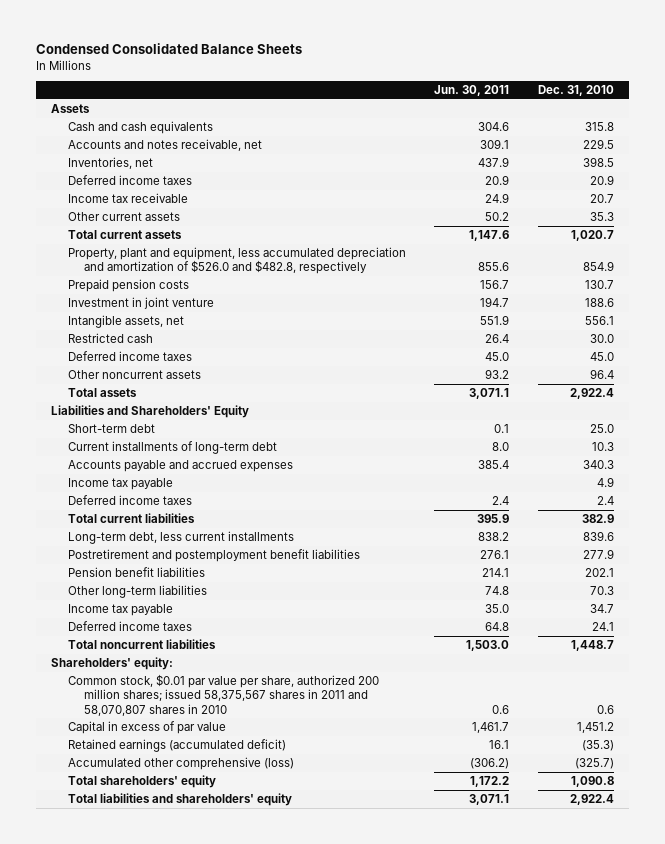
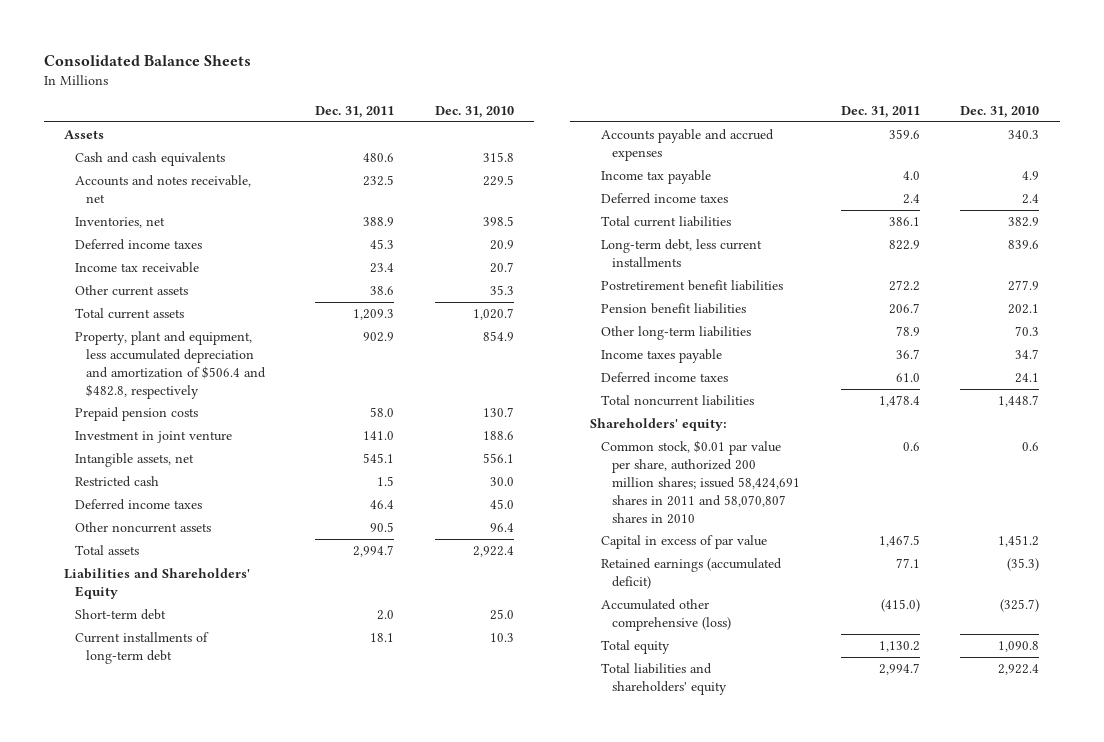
[36,43,303,55] Condensed Consolidated Balance Sheets -> [44,54,252,66] Consolidated Balance Sheets
[434,85,510,97] Jun. 30, 2011 -> none
none -> [315,105,395,118] Dec. 31, 2011
[67,246,406,275] Property, plant and equipment, less accumulated depreciation and amortization of $526.0 and $482.8, respectively -> [75,330,267,399] Property, plant and equipment, less accumulated depreciation and amortization of $506.4 and $482.8, respectively
[67,548,360,562] Postretirement and postemployment benefit liabilities -> [600,279,783,291] Postretirement benefit liabilities
[67,603,173,616] Income tax payable -> [600,348,722,363] Income taxes payable
[67,673,379,716] Common stock, $0.01 par value per share, authorized 200 million shares; issued 58,375,567 shares in 2011 and 58,070,807 shares in 2010 -> [600,439,800,524] Common stock, $0.01 par value per share, authorized 200 million shares; issued 58,424,691 shares in 2011 and 58,070,807 shares in 2010
[67,774,216,788] Total shareholders' equity -> [600,639,670,654] Total equity

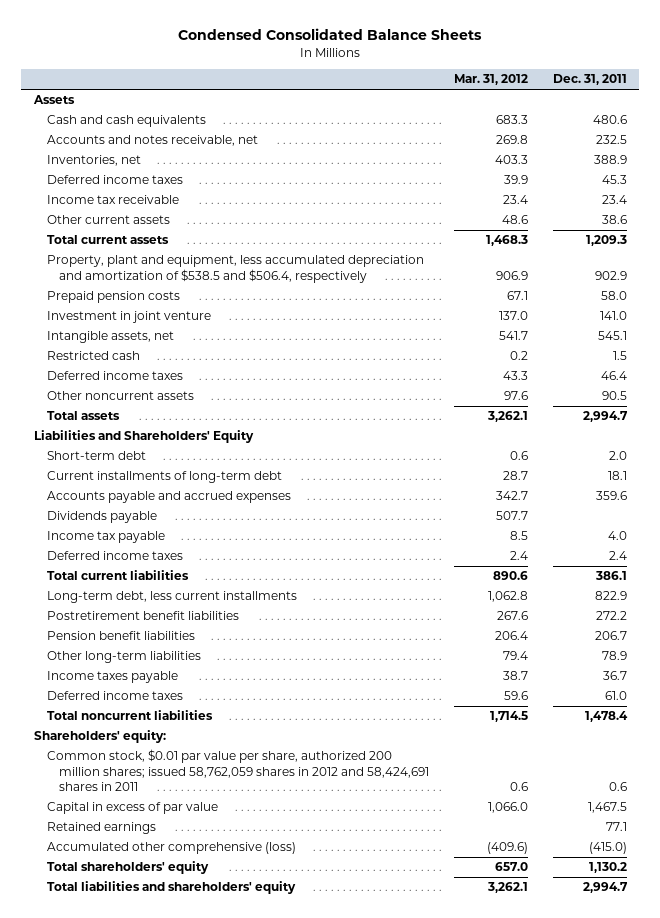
[44,54,252,66] Consolidated Balance Sheets -> [178,28,483,41] Condensed Consolidated Balance Sheets
[434,105,514,118] Dec. 31, 2010 -> none
none -> [454,74,529,86] Mar. 31, 2012
[75,330,267,399] Property, plant and equipment, less accumulated depreciation and amortization of $506.4 and $482.8, respectively -> [46,255,424,283] Property, plant and equipment, less accumulated depreciation and amortization of $538.5 and $506.4, respectively
none -> [46,511,157,524] Dividends payable
[600,439,800,524] Common stock, $0.01 par value per share, authorized 200 million shares; issued 58,424,691 shares in 2011 and 58,070,807 shares in 2010 -> [46,749,430,791] Common stock, $0.01 par value per share, authorized 200 million shares; issued 58,762,059 shares in 2012 and 58,424,691 shares in 2011
[600,557,782,589] Retained earnings (accumulated deficit) -> [46,822,156,835] Retained earnings
[600,639,670,654] Total equity -> [46,861,209,875] Total shareholders' equity

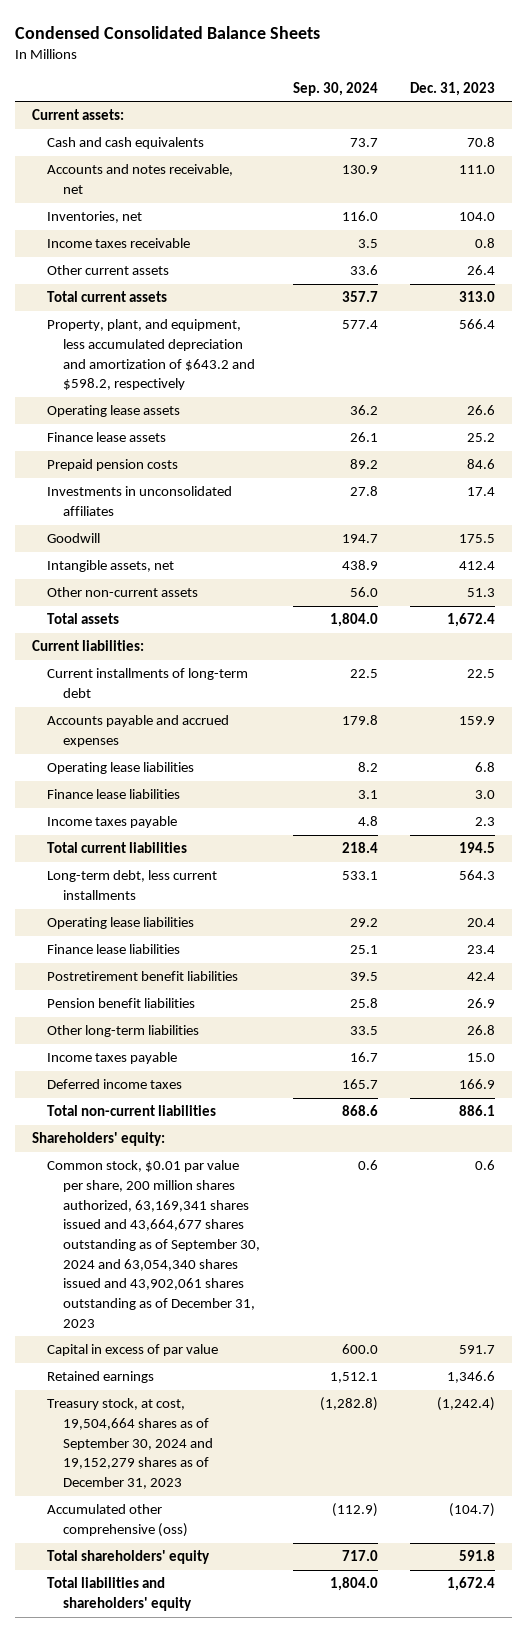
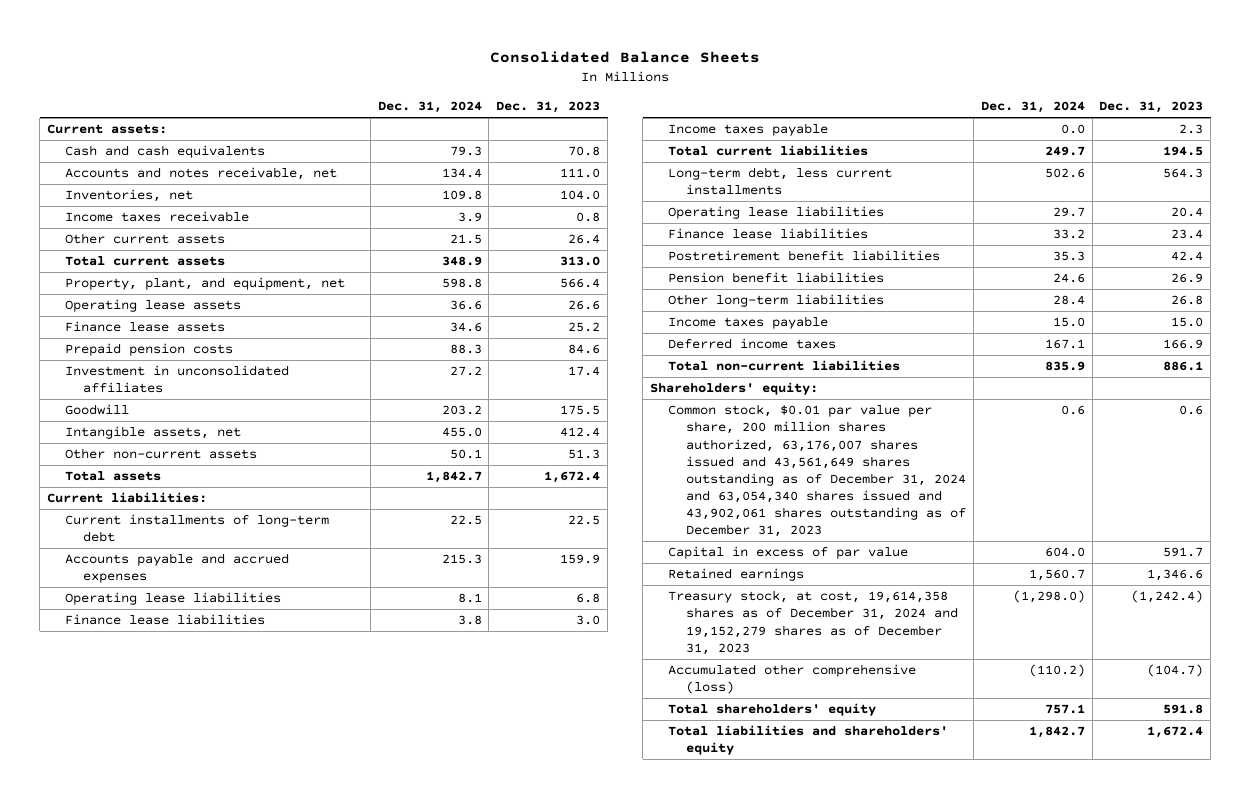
[15,25,321,39] Condensed Consolidated Balance Sheets -> [490,50,761,63] Consolidated Balance Sheets
[292,81,378,96] Sep. 30, 2024 -> none
none -> [377,101,482,114] Dec. 31, 2024
[47,319,255,391] Property, plant, and equipment, less accumulated depreciation and amortization of $643.2 and $598.2, respectively -> [65,277,346,291] Property, plant, and equipment, net
[47,486,233,517] Investments in unconsolidated affiliates -> [65,365,290,394] Investment in unconsolidated affiliates
[47,1160,260,1328] Common stock, $0.01 par value per share, 200 million shares authorized, 63,169,341 shares issued and 43,664,677 shares outstanding as of September 30, 2024 and 63,054,340 shares issued and 43,902,061 shares outstanding as of December 31, 2023 -> [668,404,967,538] Common stock, $0.01 par value per share, 200 million shares authorized, 63,176,007 shares issued and 43,561,649 shares outstanding as of December 31, 2024 and 63,054,340 shares issued and 43,902,061 shares outstanding as of December 31, 2023
[47,1398,213,1490] Treasury stock, at cost, 19,504,664 shares as of September 30, 2024 and 19,152,279 shares as of December 31, 2023 -> [668,590,959,655] Treasury stock, at cost, 19,614,358 shares as of December 31, 2024 and 19,152,279 shares as of December 31, 2023
[47,1504,188,1538] Accumulated other comprehensive (oss) -> [668,664,917,695] Accumulated other comprehensive (loss)

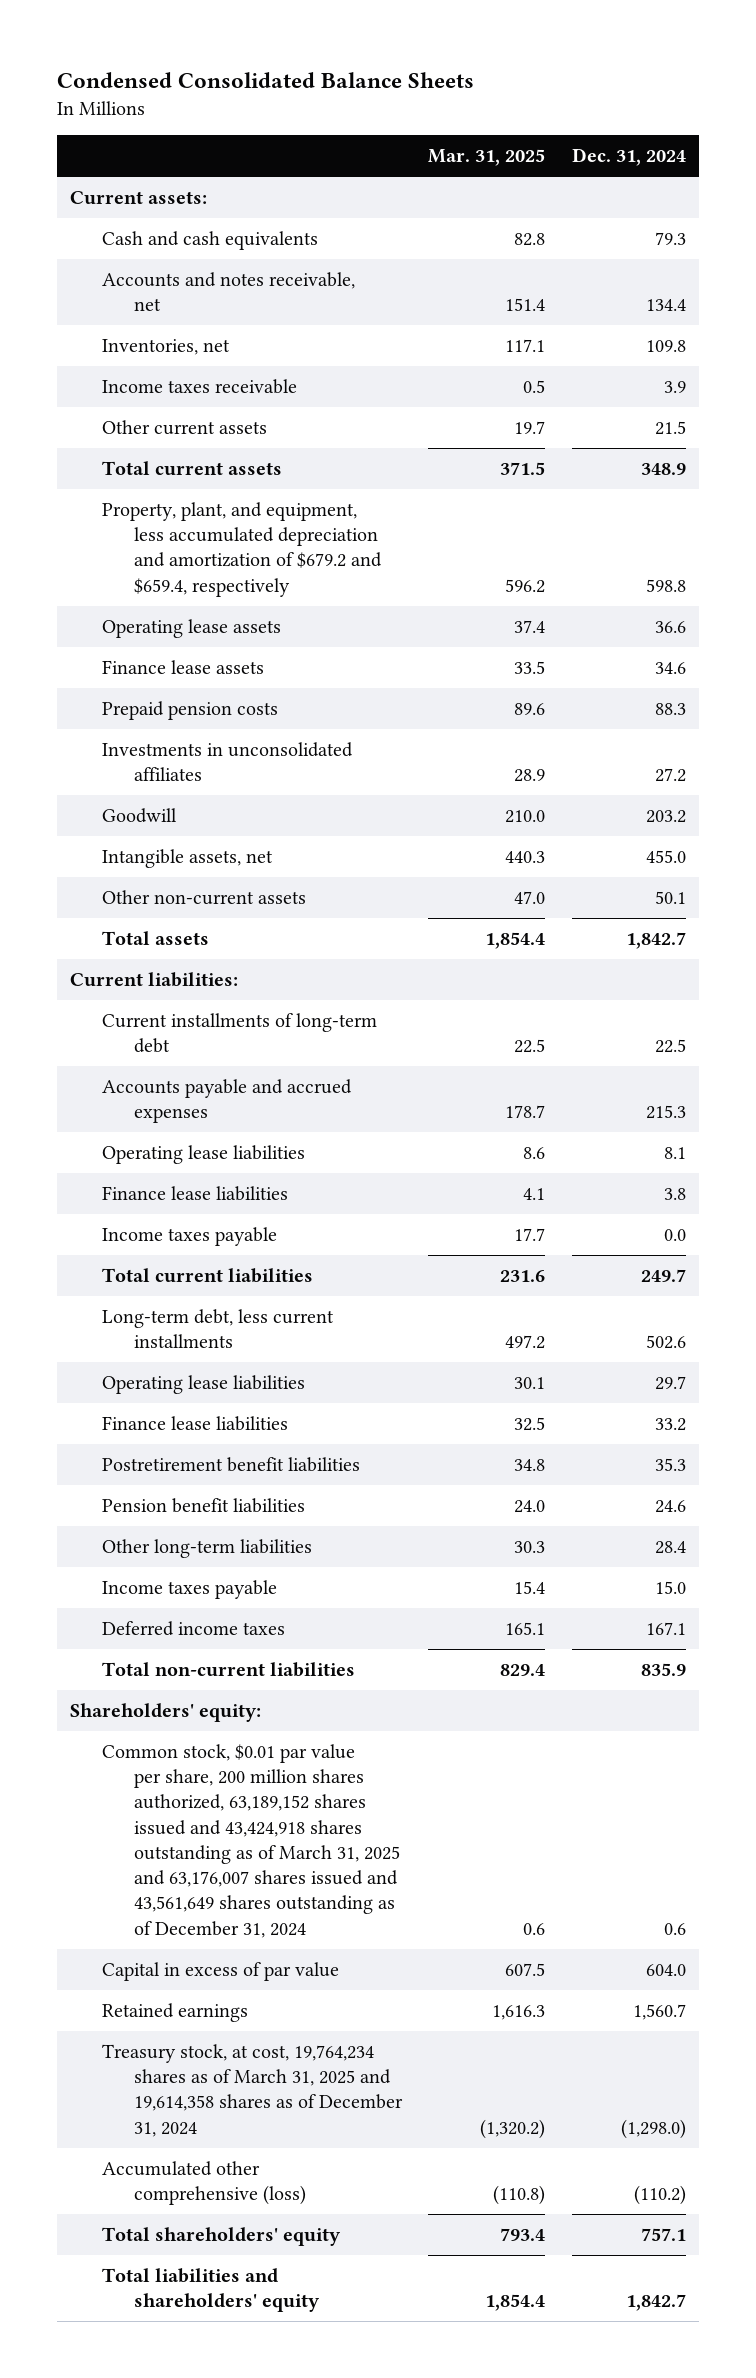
[490,50,761,63] Consolidated Balance Sheets -> [57,72,475,89] Condensed Consolidated Balance Sheets
[496,101,601,114] Dec. 31, 2023 -> none
none -> [428,149,546,167] Mar. 31, 2025
[65,277,346,291] Property, plant, and equipment, net -> [102,501,383,597] Property, plant, and equipment, less accumulated depreciation and amortization of $679.2 and $659.4, respectively
[65,365,290,394] Investment in unconsolidated affiliates -> [102,741,354,782] Investments in unconsolidated affiliates
[668,404,967,538] Common stock, $0.01 par value per share, 200 million shares authorized, 63,176,007 shares issued and 43,561,649 shares outstanding as of December 31, 2024 and 63,054,340 shares issued and 43,902,061 shares outstanding as of December 31, 2023 -> [102,1743,401,1938] Common stock, $0.01 par value per share, 200 million shares authorized, 63,189,152 shares issued and 43,424,918 shares outstanding as of March 31, 2025 and 63,176,007 shares issued and 43,561,649 shares outstanding as of December 31, 2024
[668,590,959,655] Treasury stock, at cost, 19,614,358 shares as of December 31, 2024 and 19,152,279 shares as of December 31, 2023 -> [102,2043,404,2137] Treasury stock, at cost, 19,764,234 shares as of March 31, 2025 and 19,614,358 shares as of December 31, 2024

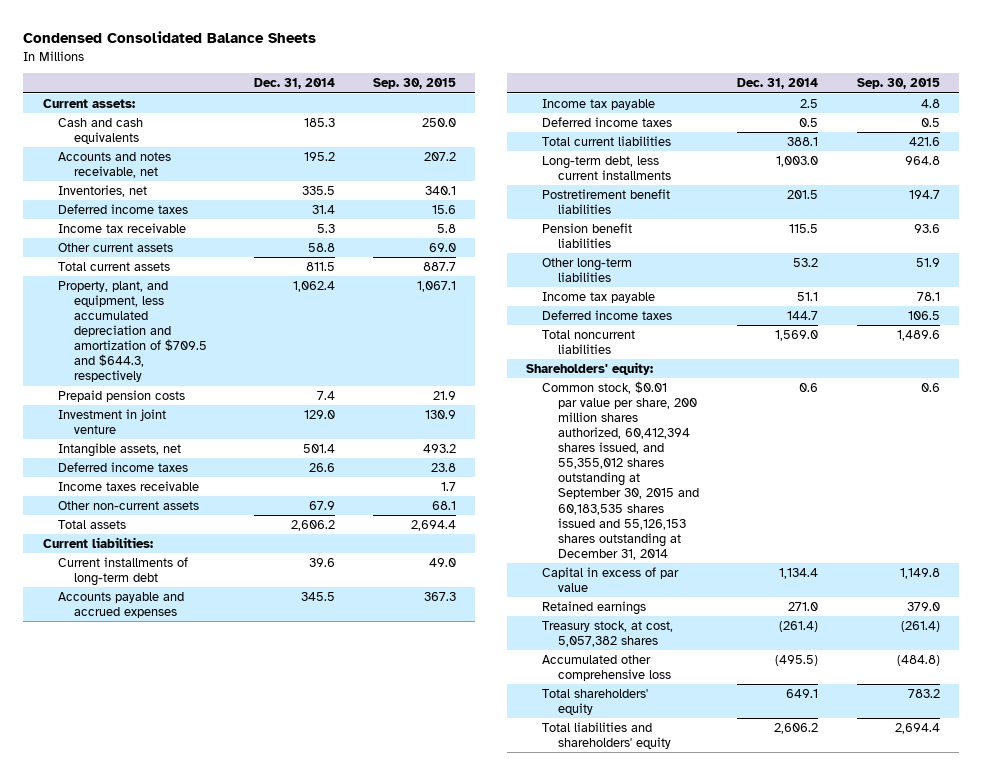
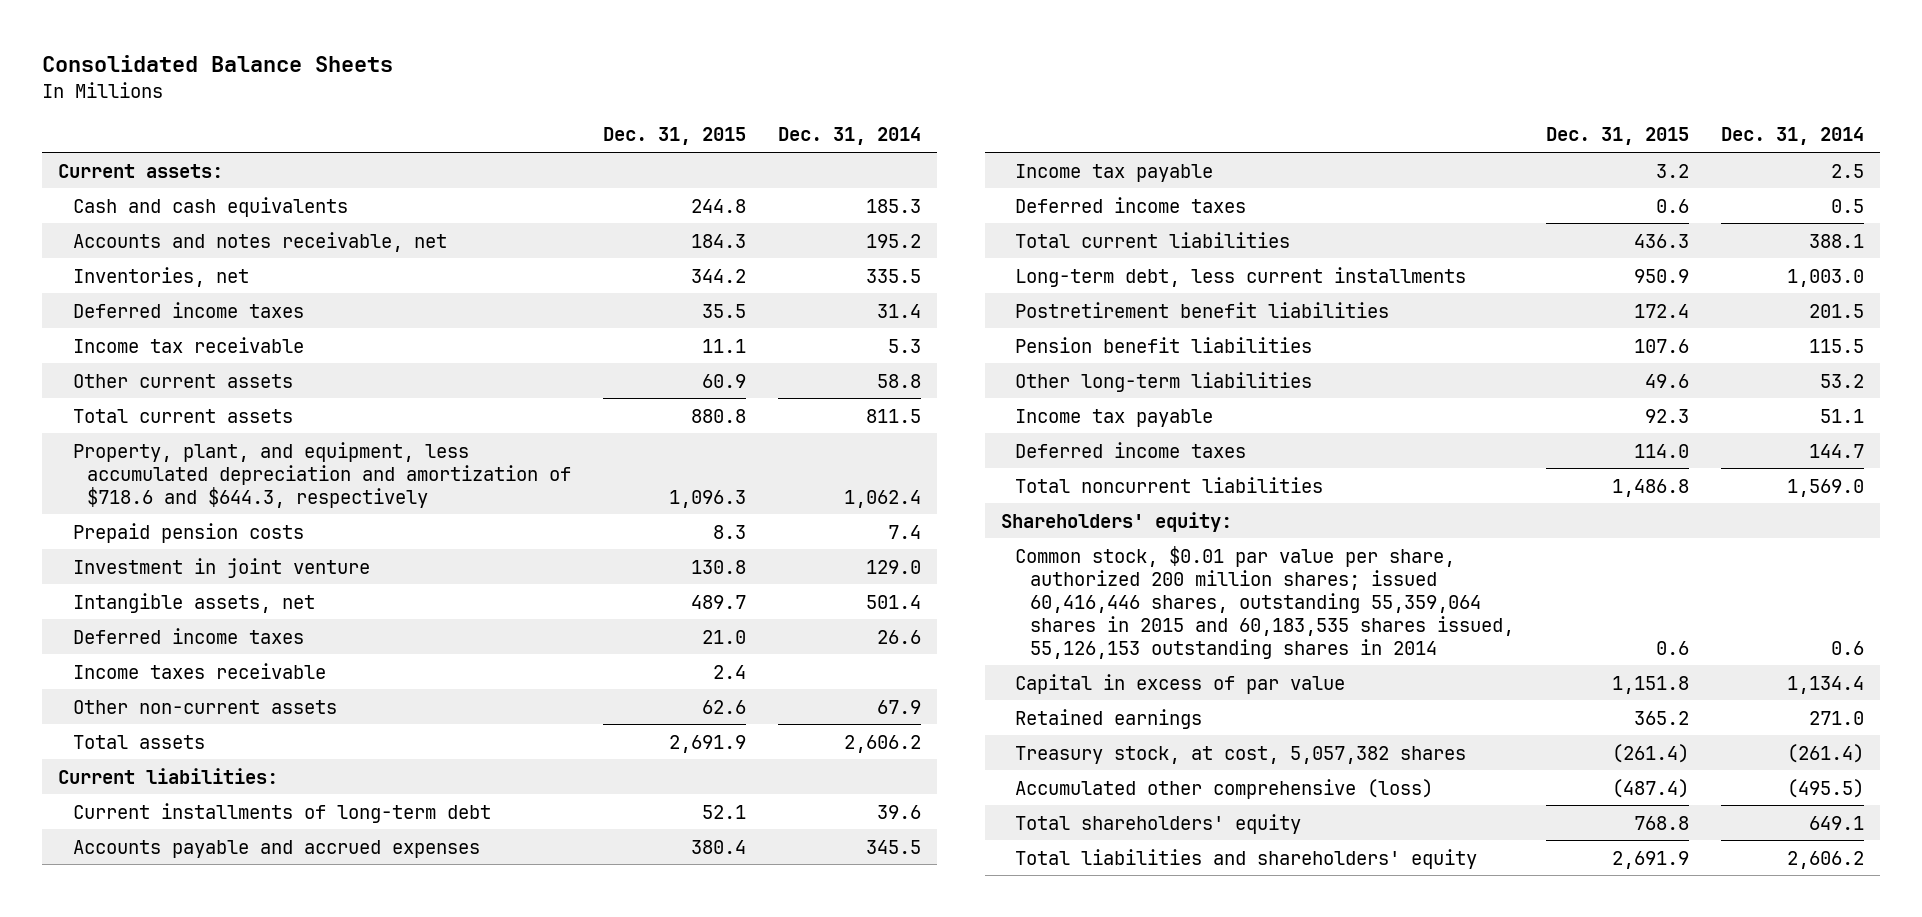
[23,31,317,44] Condensed Consolidated Balance Sheets -> [42,54,394,72] Consolidated Balance Sheets
[372,78,456,90] Sep. 30, 2015 -> none
none -> [603,127,747,146] Dec. 31, 2015
[58,280,208,383] Property, plant, and equipment, less accumulated depreciation and amortization of $709.5 and $644.3, respectively -> [72,441,572,508] Property, plant, and equipment, less accumulated depreciation and amortization of $718.6 and $644.3, respectively
[542,380,699,560] Common stock, $0.01 par value per share, 200 million shares authorized, 60,412,394 shares issued, and 55,355,012 shares outstanding at September 30, 2015 and 60,183,535 shares issued and 55,126,153 shares outstanding at December 31, 2014 -> [1015,545,1514,659] Common stock, $0.01 par value per share, authorized 200 million shares; issued 60,416,446 shares, outstanding 55,359,064 shares in 2015 and 60,183,535 shares issued, 55,126,153 outstanding shares in 2014
[542,654,671,682] Accumulated other comprehensive loss -> [1015,778,1434,799] Accumulated other comprehensive (loss)

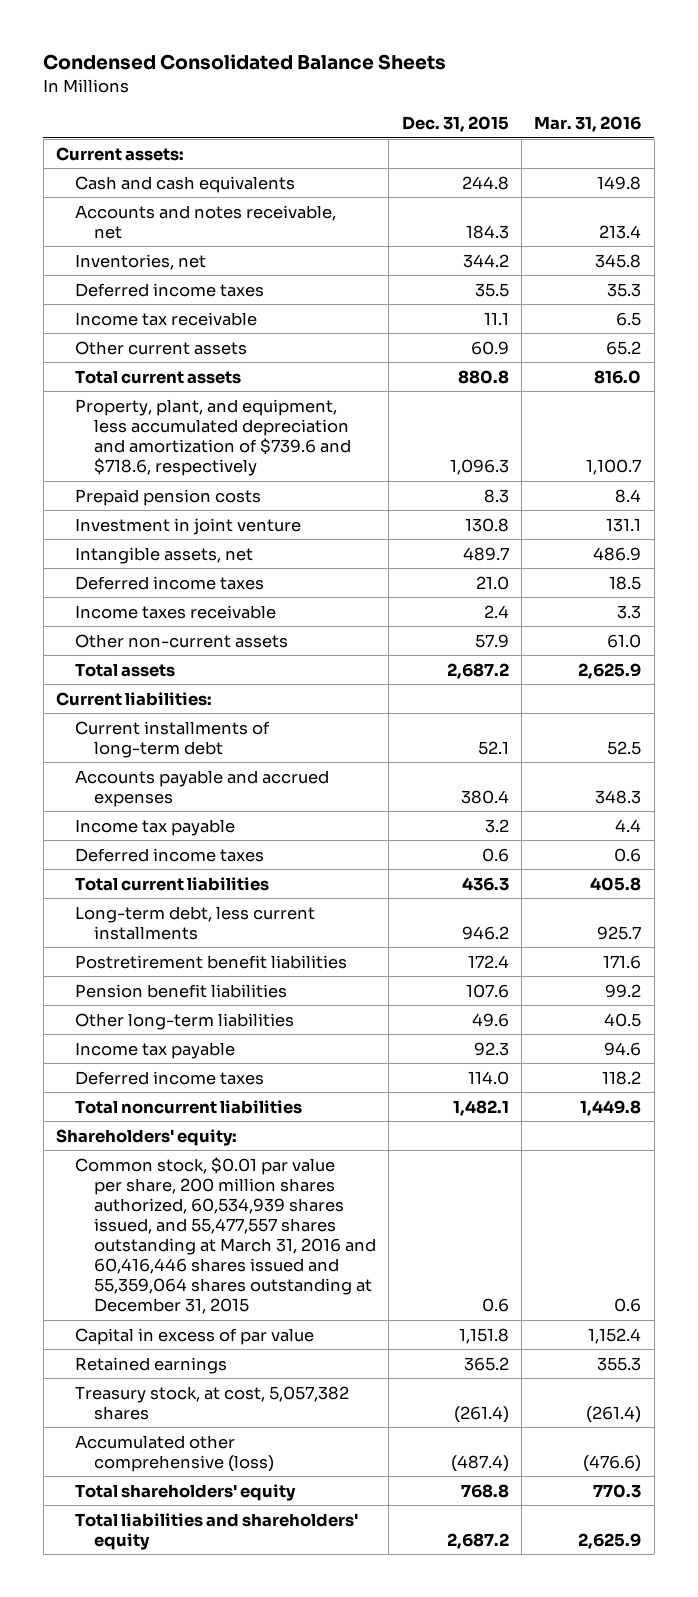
[42,54,394,72] Consolidated Balance Sheets -> [43,54,447,71] Condensed Consolidated Balance Sheets
[777,127,921,146] Dec. 31, 2014 -> none
none -> [534,116,642,133] Mar. 31, 2016
[72,441,572,508] Property, plant, and equipment, less accumulated depreciation and amortization of $718.6 and $644.3, respectively -> [75,398,352,476] Property, plant, and equipment, less accumulated depreciation and amortization of $739.6 and $718.6, respectively
[702,699,747,714] 62.6 -> [474,633,509,648] 57.9
[669,734,747,753] 2,691.9 -> [446,662,509,679] 2,687.2
[1633,268,1689,283] 950.9 -> [461,925,509,940] 946.2
[1611,478,1689,497] 1,486.8 -> [452,1099,509,1116] 1,482.1
[1015,545,1514,659] Common stock, $0.01 par value per share, authorized 200 million shares; issued 60,416,446 shares, outstanding 55,359,064 shares in 2015 and 60,183,535 shares issued, 55,126,153 outstanding shares in 2014 -> [75,1156,377,1315] Common stock, $0.01 par value per share, 200 million shares authorized, 60,534,939 shares issued, and 55,477,557 shares outstanding at March 31, 2016 and 60,416,446 shares issued and 55,359,064 shares outstanding at December 31, 2015
[1611,850,1689,869] 2,691.9 -> [446,1532,509,1549] 2,687.2

